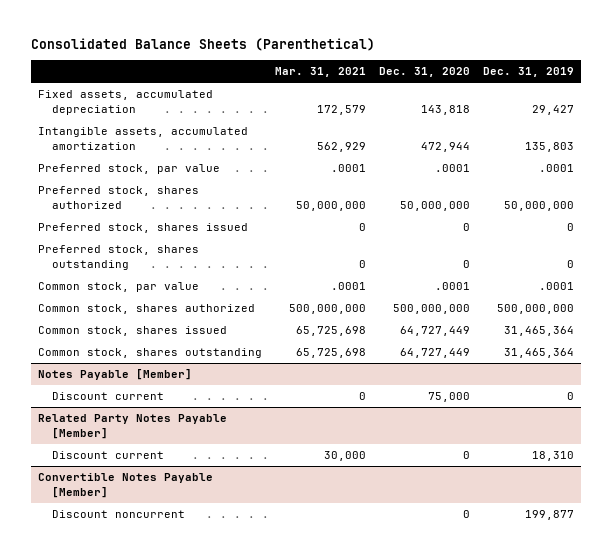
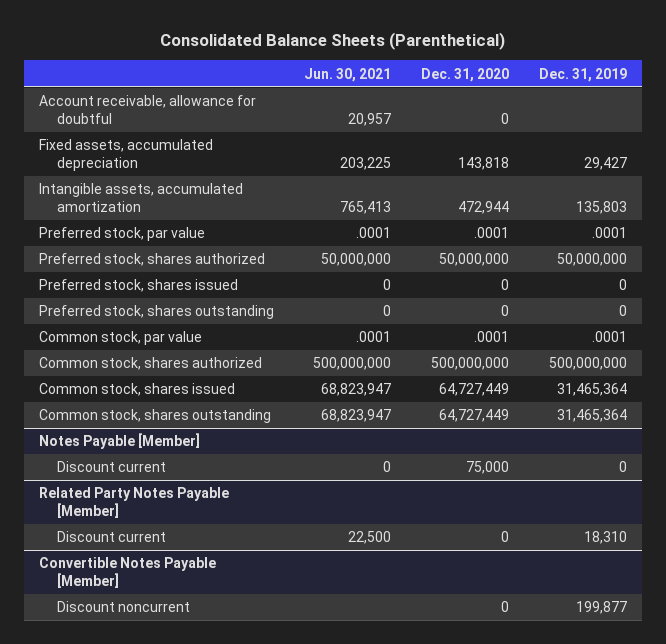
[275,67,367,78] Mar. 31, 2021 -> none
none -> [304,67,392,82] Jun. 30, 2021
none -> [39,95,257,125] Account receivable, allowance for doubtful

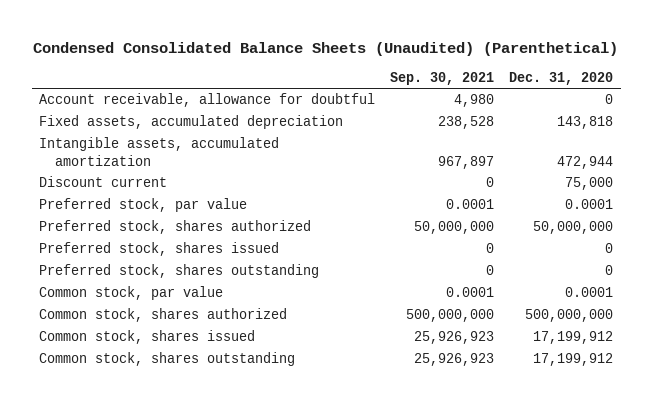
[160,32,506,51] Consolidated Balance Sheets (Parenthetical) -> [33,41,619,56] Condensed Consolidated Balance Sheets (Unaudited) (Parenthetical)
[304,67,392,82] Jun. 30, 2021 -> none
[538,67,627,82] Dec. 31, 2019 -> none
none -> [390,71,495,85] Sep. 30, 2021
none -> [39,176,168,188] Discount current
[473,227,509,239] .0001 -> [565,199,614,210] 0.0001
[473,331,509,343] .0001 -> [565,287,614,298] 0.0001
[39,433,201,450] Notes Payable [Member] -> none
[57,461,167,473] Discount current -> none
[39,487,230,519] Related Party Notes Payable [Member] -> none
[57,531,167,543] Discount current -> none
[39,557,217,589] Convertible Notes Payable [Member] -> none
[57,601,191,613] Discount noncurrent -> none
[438,383,509,397] 64,727,449 -> [533,331,614,345] 17,199,912
[438,409,509,423] 64,727,449 -> [533,353,614,367] 17,199,912

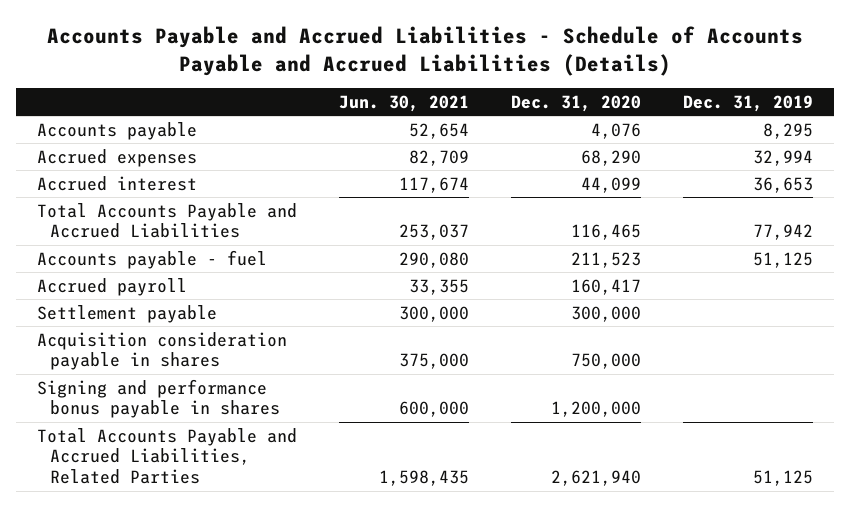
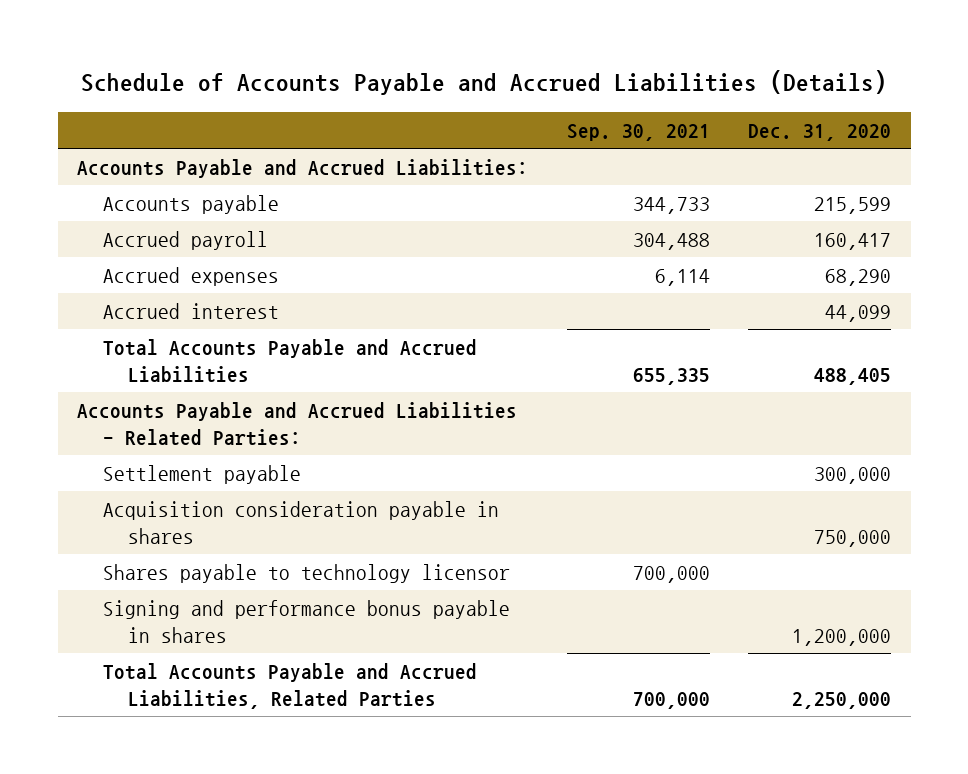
[47,26,804,76] Accounts Payable and Accrued Liabilities - Schedule of Accounts Payable and Accrued Liabilities (Details) -> [81,70,888,96] Schedule of Accounts Payable and Accrued Liabilities (Details)
[338,94,469,112] Jun. 30, 2021 -> none
[683,94,814,112] Dec. 31, 2019 -> none
none -> [566,123,710,141] Sep. 30, 2021
none -> [76,159,528,179] Accounts Payable and Accrued Liabilities:
[591,122,642,139] 4,076 -> [814,197,892,215] 215,599
[36,277,187,296] Accrued payroll -> [102,231,268,251] Accrued payroll
[36,249,267,269] Accounts payable - fuel -> none
[571,224,642,241] 116,465 -> [814,367,892,385] 488,405
none -> [76,402,517,446] Accounts Payable and Accrued Liabilities - Related Parties:
none -> [102,564,510,584] Shares payable to technology licensor
[551,470,642,487] 2,621,940 -> [792,691,892,709] 2,250,000

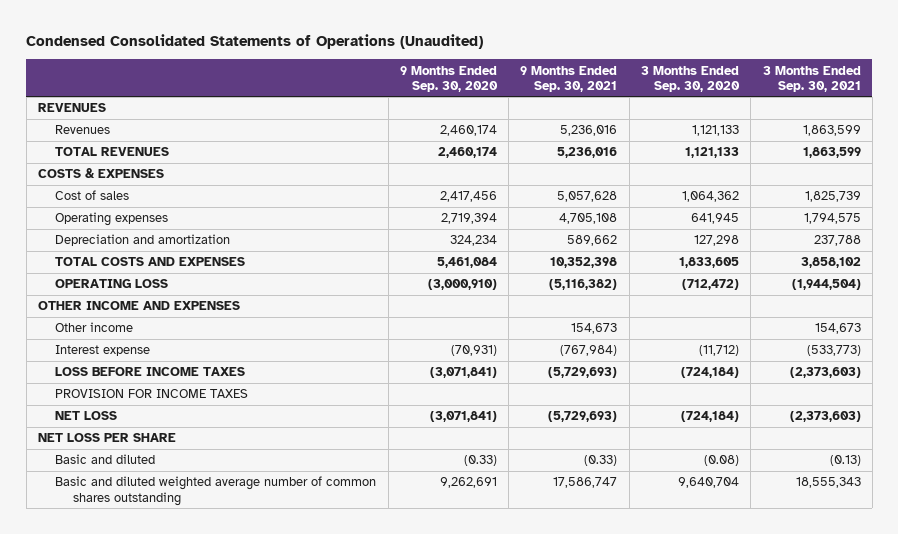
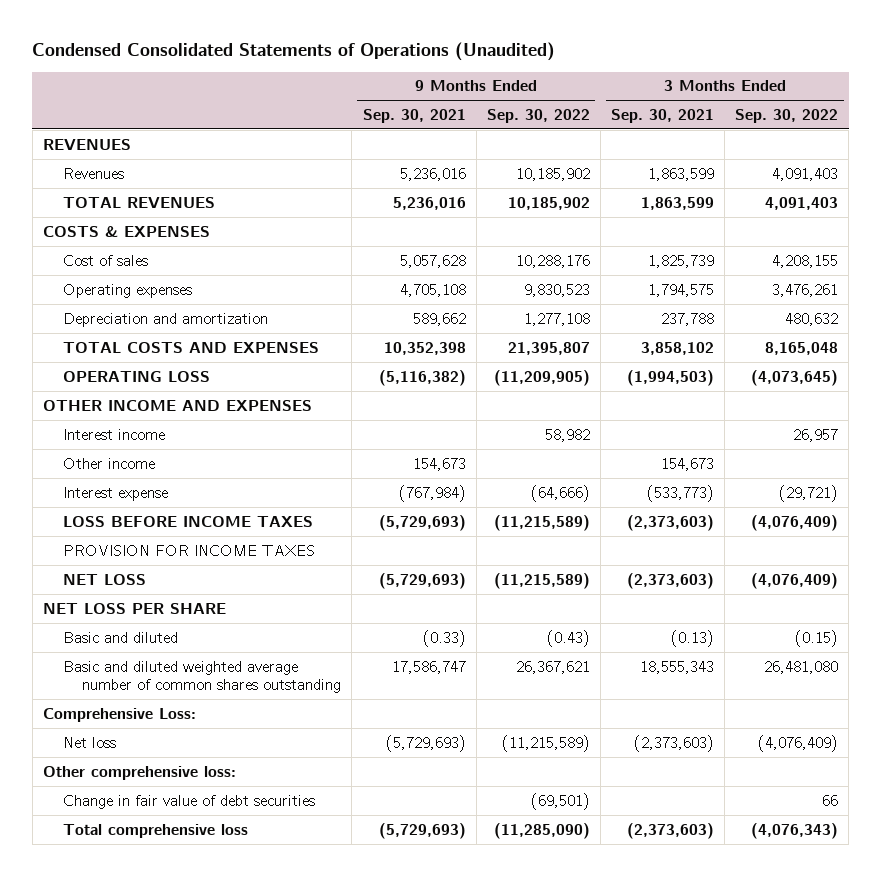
[399,65,498,93] 9 Months Ended Sep. 30, 2020 -> none
[640,65,740,93] 3 Months Ended Sep. 30, 2020 -> none
none -> [486,108,590,123] Sep. 30, 2022
none -> [735,108,839,123] Sep. 30, 2022
[791,279,861,291] (1,944,504) -> [627,369,715,386] (1,994,503)
none -> [62,428,165,440] Interest income
none -> [42,707,196,722] Comprehensive Loss:
none -> [62,736,116,748] Net loss
none -> [42,765,236,780] Other comprehensive loss:
none -> [62,794,315,809] Change in fair value of debt securities
none -> [62,823,248,838] Total comprehensive loss

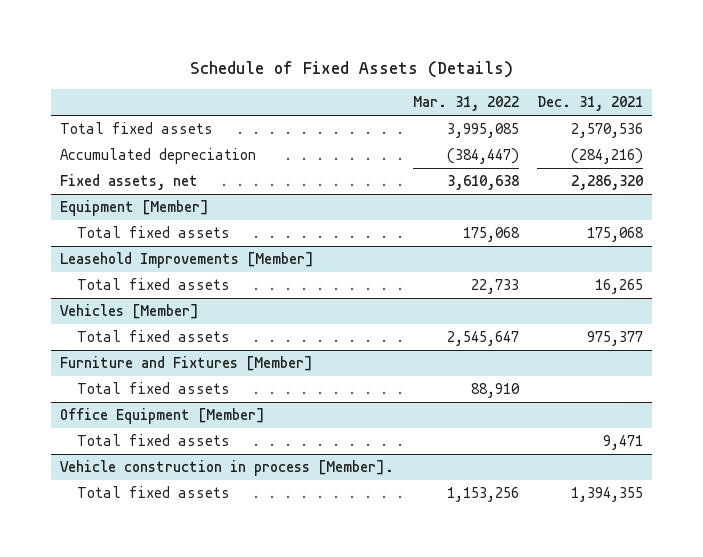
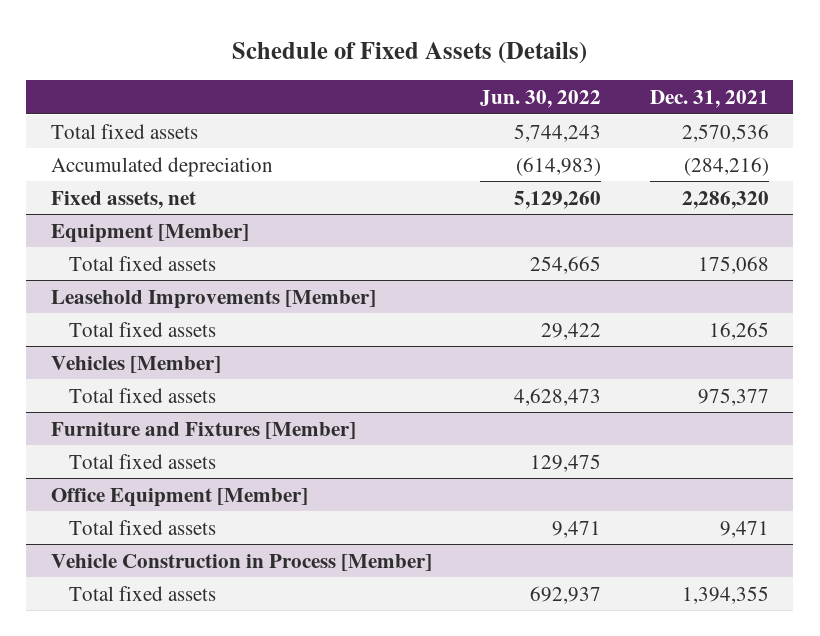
[412,96,519,112] Mar. 31, 2022 -> none
none -> [480,89,602,108] Jun. 30, 2022
[60,460,395,477] Vehicle construction in process [Member]. -> [50,553,432,571] Vehicle Construction in Process [Member]

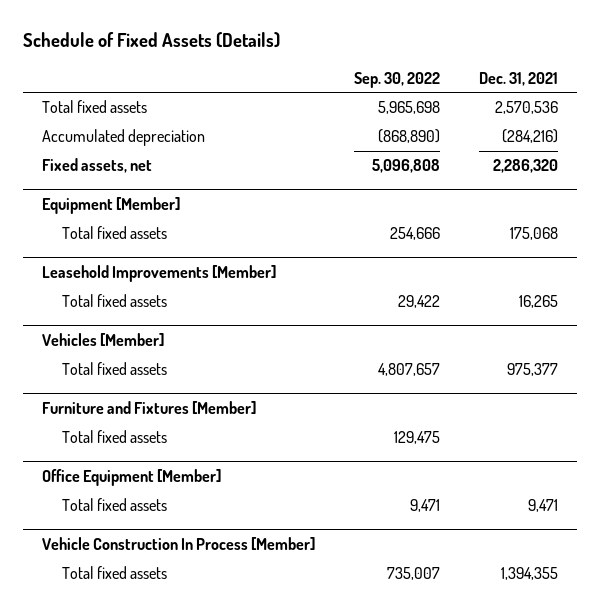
[480,89,602,108] Jun. 30, 2022 -> none
none -> [354,71,441,88] Sep. 30, 2022
[50,553,432,571] Vehicle Construction in Process [Member] -> [42,536,316,550] Vehicle Construction In Process [Member]

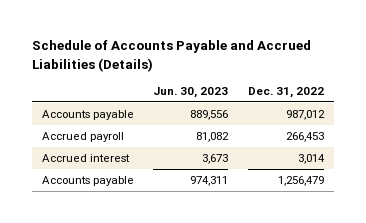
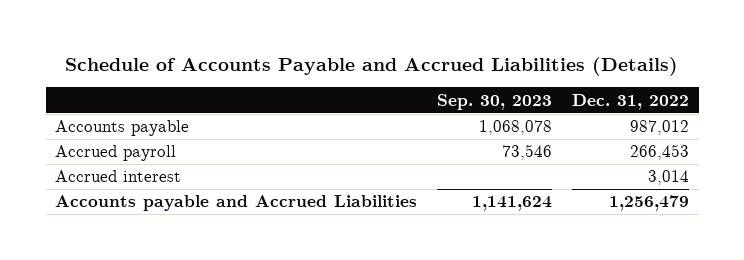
[153,87,229,99] Jun. 30, 2023 -> none
none -> [437,93,553,110] Sep. 30, 2023
[41,175,134,186] Accounts payable -> [55,195,418,212] Accounts payable and Accrued Liabilities

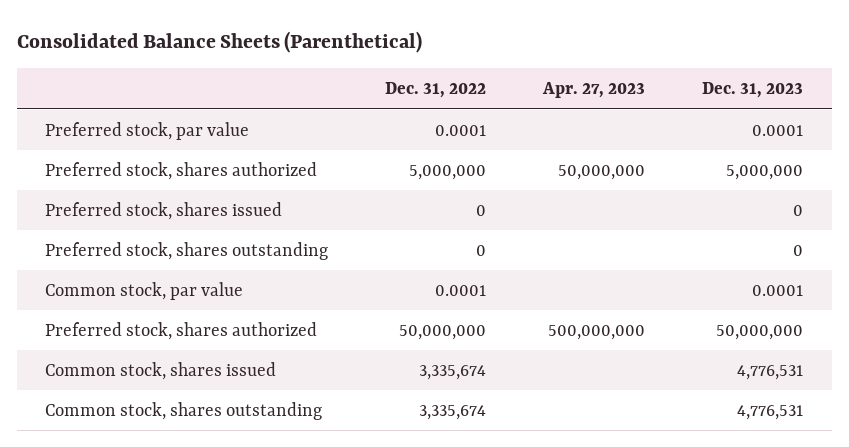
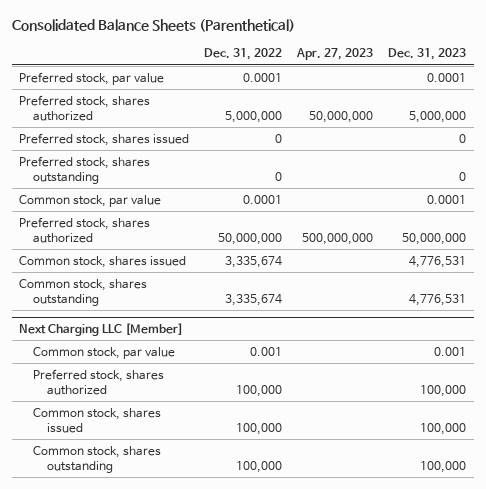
none -> [19,323,184,337] Next Charging LLC [Member]
none -> [33,346,176,359] Common stock, par value
none -> [33,368,165,395] Preferred stock, shares authorized
none -> [33,407,162,433] Common stock, shares issued
none -> [33,445,162,473] Common stock, shares outstanding

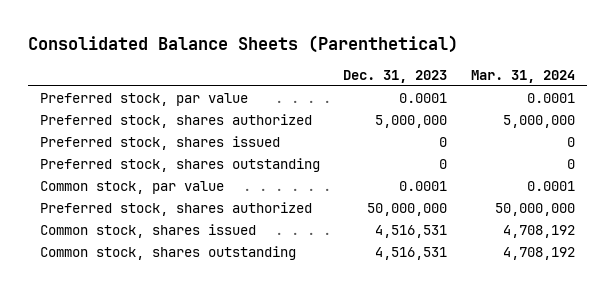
[204,48,283,61] Dec. 31, 2022 -> none
[296,48,374,61] Apr. 27, 2023 -> none
none -> [470,70,575,84] Mar. 31, 2024
[19,323,184,337] Next Charging LLC [Member] -> none
[33,346,176,359] Common stock, par value -> none
[33,368,165,395] Preferred stock, shares authorized -> none
[33,407,162,433] Common stock, shares issued -> none
[33,445,162,473] Common stock, shares outstanding -> none
[409,255,467,268] 4,776,531 -> [375,225,448,239] 4,516,531
[409,293,467,306] 4,776,531 -> [375,247,448,261] 4,516,531

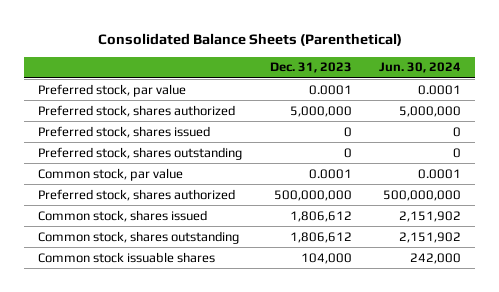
[470,70,575,84] Mar. 31, 2024 -> none
none -> [379,62,462,74] Jun. 30, 2024
[367,203,448,217] 50,000,000 -> [273,189,352,201] 500,000,000
[375,225,448,239] 4,516,531 -> [289,210,352,222] 1,806,612
[375,247,448,261] 4,516,531 -> [289,231,352,243] 1,806,612
none -> [37,251,215,263] Common stock issuable shares

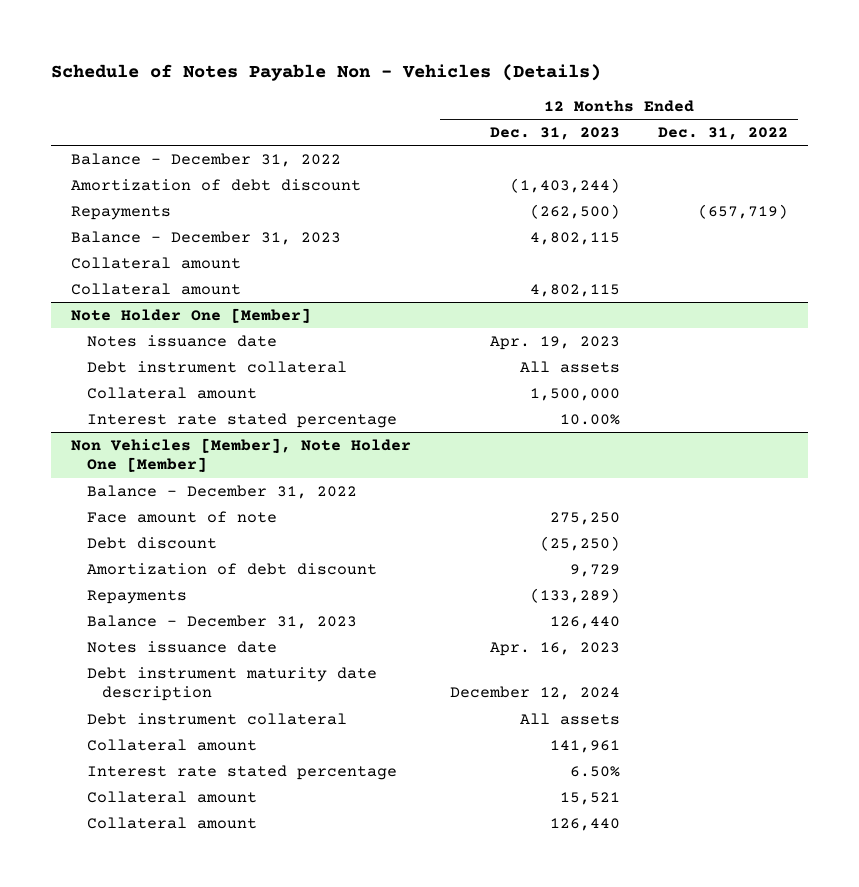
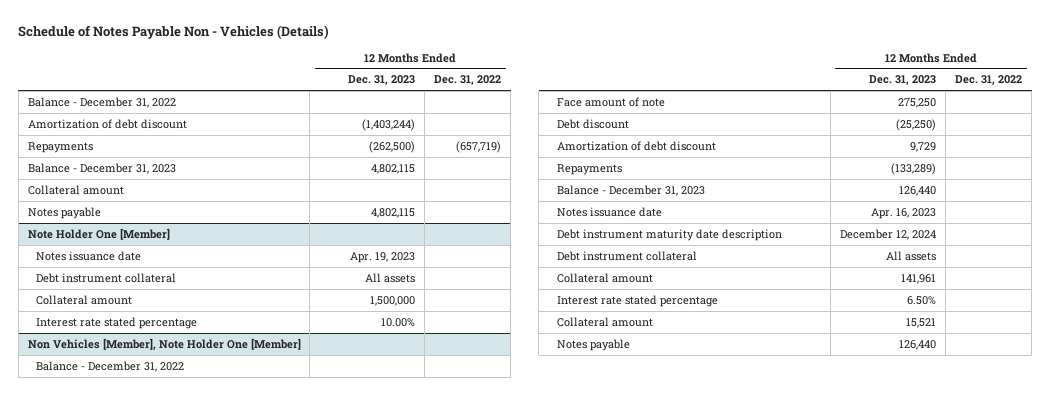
[70,282,241,295] Collateral amount -> [27,206,101,219] Notes payable
[86,816,257,829] Collateral amount -> [556,338,630,351] Notes payable

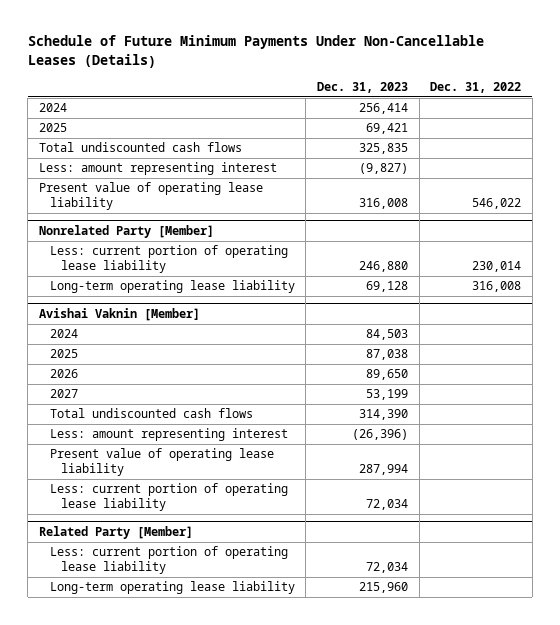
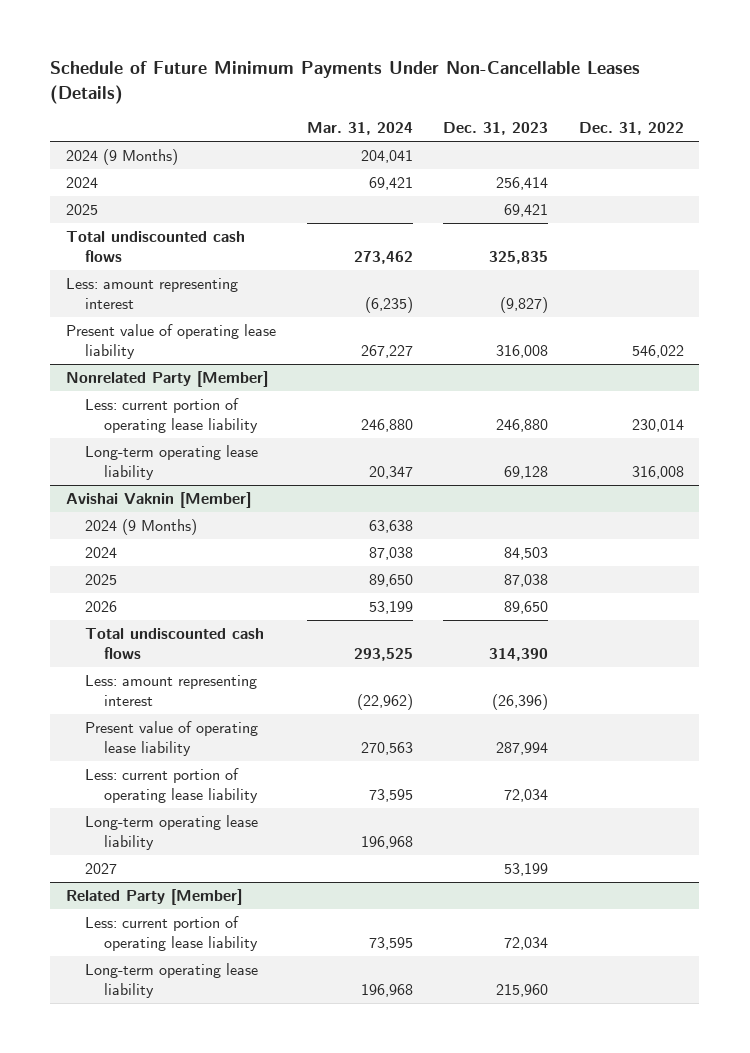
none -> [306,122,413,136] Mar. 31, 2024
none -> [65,149,178,166] 2024 (9 Months)
none -> [84,519,197,536] 2024 (9 Months)
none -> [84,815,258,850] Long-term operating lease liability
[49,389,78,399] 2027 -> [84,863,117,875] 2027

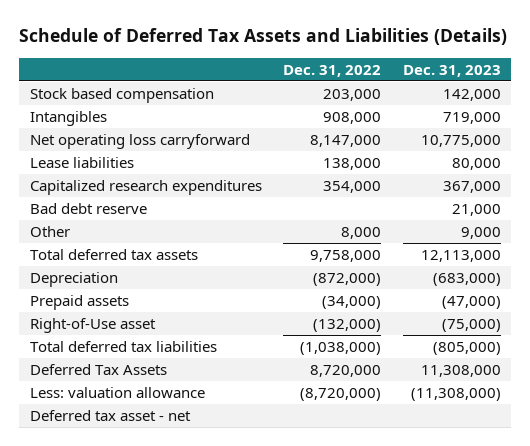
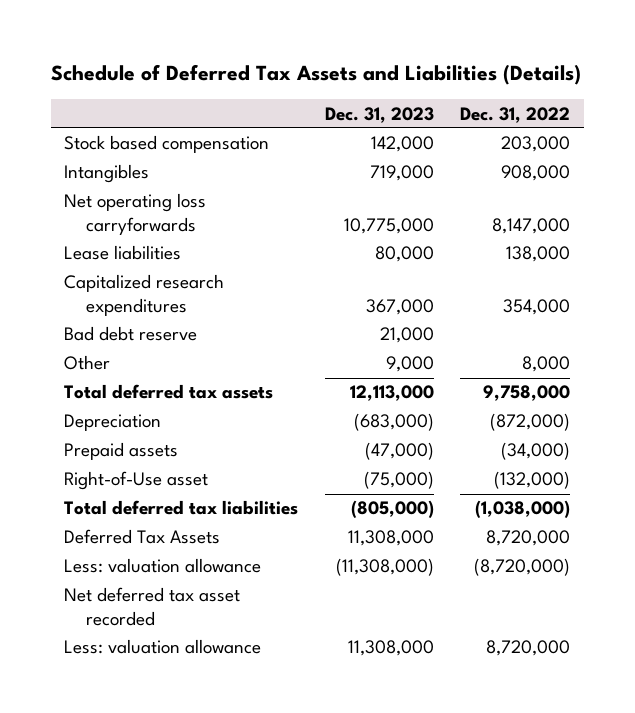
[29,134,250,150] Net operating loss carryforward -> [64,193,207,236] Net operating loss carryforwards
[29,410,191,422] Deferred tax asset - net -> [64,587,241,627] Net deferred tax asset recorded
none -> [64,639,262,655] Less: valuation allowance

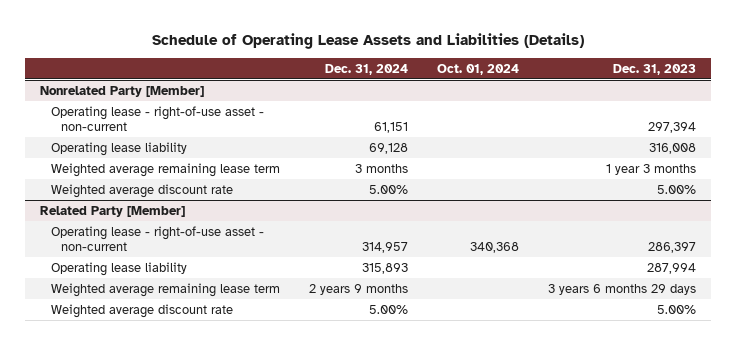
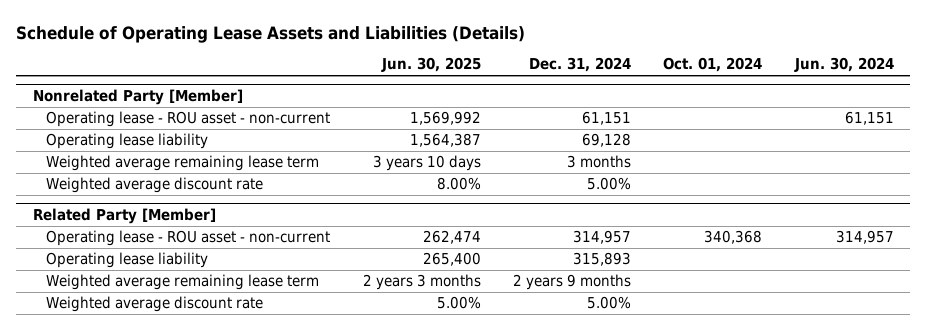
[613,63,697,75] Dec. 31, 2023 -> none
none -> [380,57,481,73] Jun. 30, 2025
none -> [793,57,894,73] Jun. 30, 2024
[50,105,264,132] Operating lease - right-of-use asset - non-current -> [46,111,331,128] Operating lease - ROU asset - non-current
[50,225,264,252] Operating lease - right-of-use asset - non-current -> [46,230,331,247] Operating lease - ROU asset - non-current

